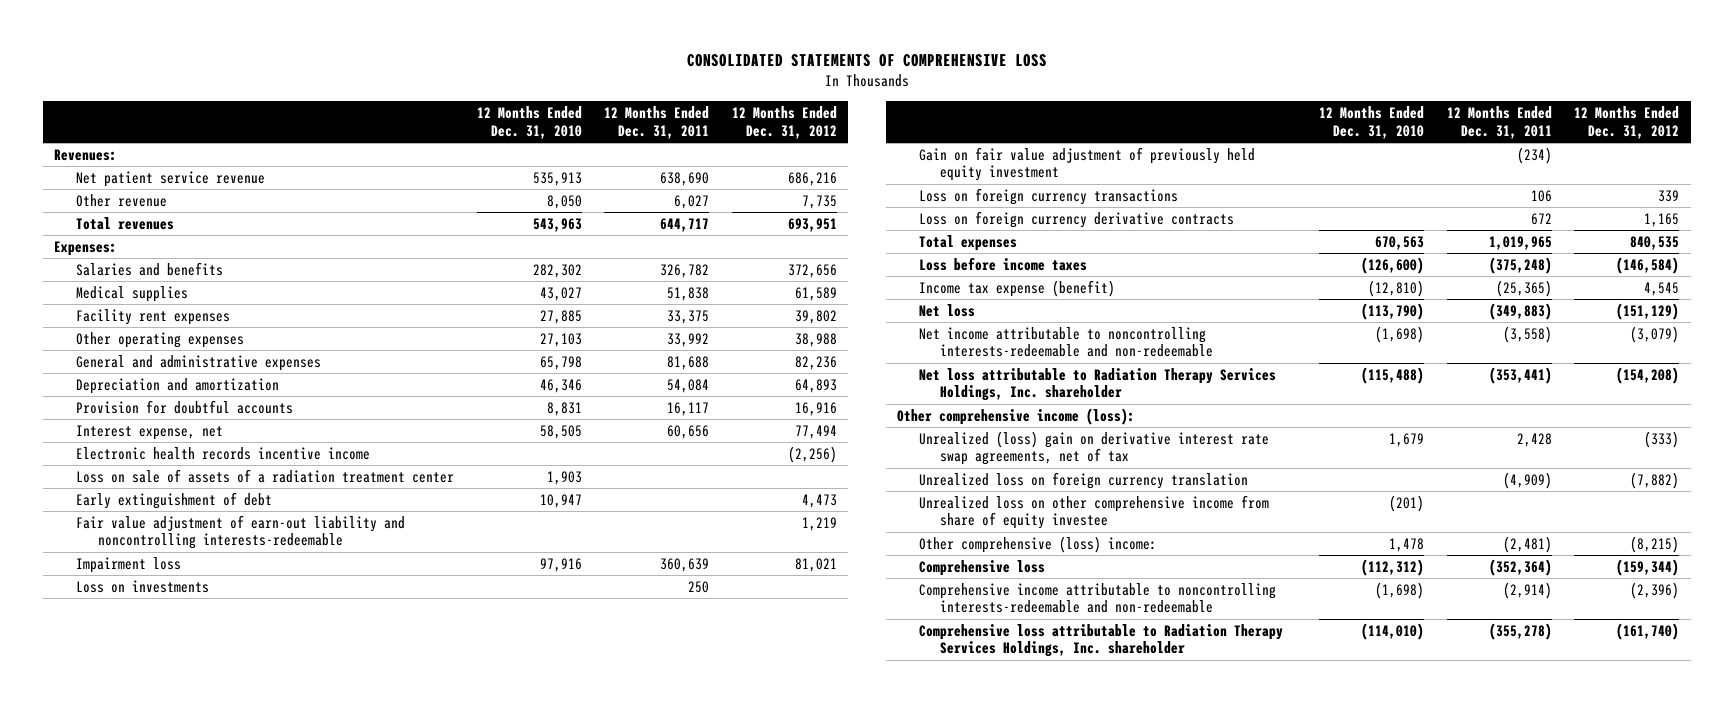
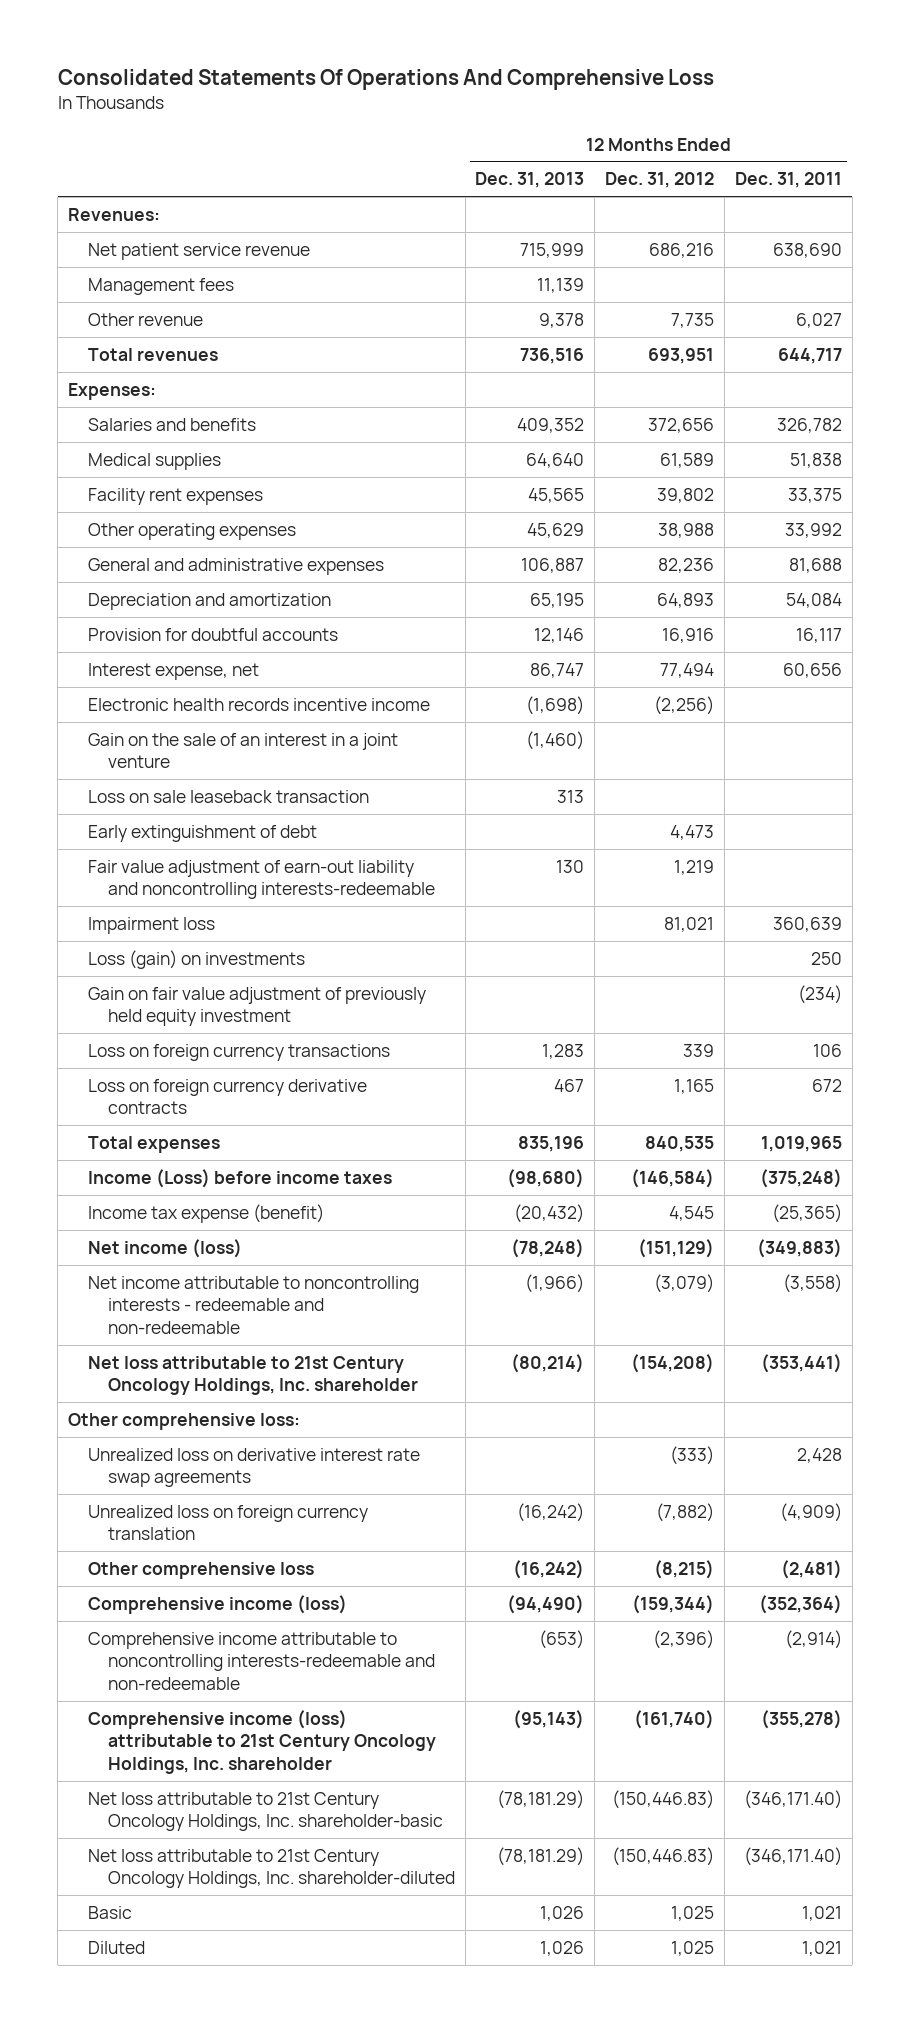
[686,54,1047,68] CONSOLIDATED STATEMENTS OF COMPREHENSIVE LOSS -> [57,69,714,91] Consolidated Statements Of Operations And Comprehensive Loss
[476,106,582,139] 12 Months Ended Dec. 31, 2010 -> none
none -> [475,172,585,189] Dec. 31, 2013
none -> [87,277,234,295] Management fees
[76,468,455,483] Loss on sale of assets of a radiation treatment center -> none
none -> [87,732,398,769] Gain on the sale of an interest in a joint venture
none -> [87,789,369,803] Loss on sale leaseback transaction
[76,579,210,593] Loss on investments -> [87,949,305,969] Loss (gain) on investments
[918,256,1087,271] Loss before income taxes -> [87,1168,392,1188] Income (Loss) before income taxes
[918,303,975,317] Net loss -> [87,1238,242,1258] Net income (loss)
[918,326,1214,358] Net income attributable to noncontrolling interests-redeemable and non-redeemable -> [87,1275,419,1335] Net income attributable to noncontrolling interests - redeemable and non-redeemable
[918,367,1276,402] Net loss attributable to Radiation Therapy Services Holdings, Inc. shareholder -> [87,1355,418,1396] Net loss attributable to 21st Century Oncology Holdings, Inc. shareholder
[896,407,1135,425] Other comprehensive income (loss): -> [68,1412,301,1430] Other comprehensive loss:
[918,430,1269,466] Unrealized (loss) gain on derivative interest rate swap agreements, net of tax -> [87,1447,420,1488] Unrealized loss on derivative interest rate swap agreements
[918,494,1269,530] Unrealized loss on other comprehensive income from share of equity investee -> none
[918,535,1157,553] Other comprehensive (loss) income: -> [87,1561,314,1579] Other comprehensive loss
[918,559,1045,576] Comprehensive loss -> [87,1594,347,1614] Comprehensive income (loss)
[918,623,1283,658] Comprehensive loss attributable to Radiation Therapy Services Holdings, Inc. shareholder -> [87,1709,436,1775] Comprehensive income (loss) attributable to 21st Century Oncology Holdings, Inc. shareholder
none -> [87,1791,443,1832] Net loss attributable to 21st Century Oncology Holdings, Inc. shareholder-basic
none -> [87,1848,455,1889] Net loss attributable to 21st Century Oncology Holdings, Inc. shareholder-diluted
none -> [87,1905,132,1919] Basic
none -> [87,1940,145,1954] Diluted

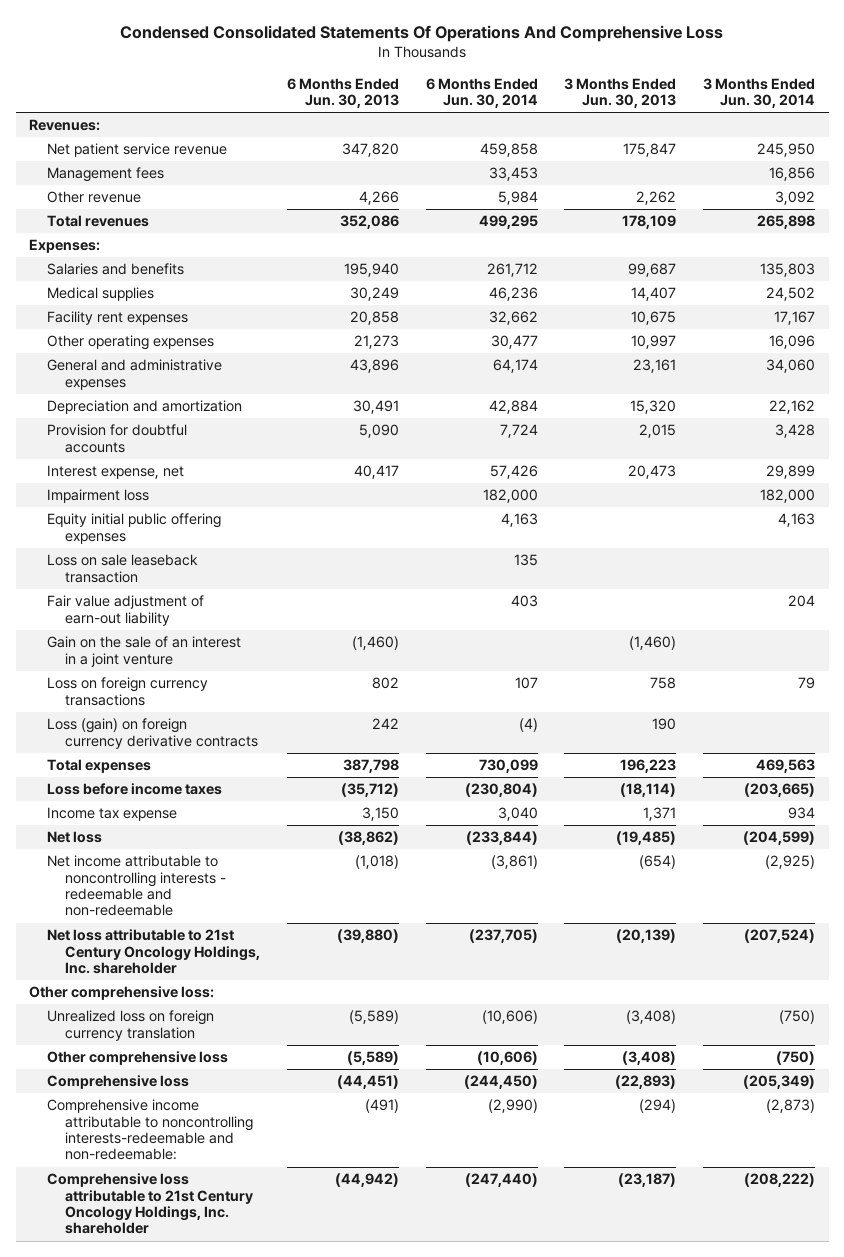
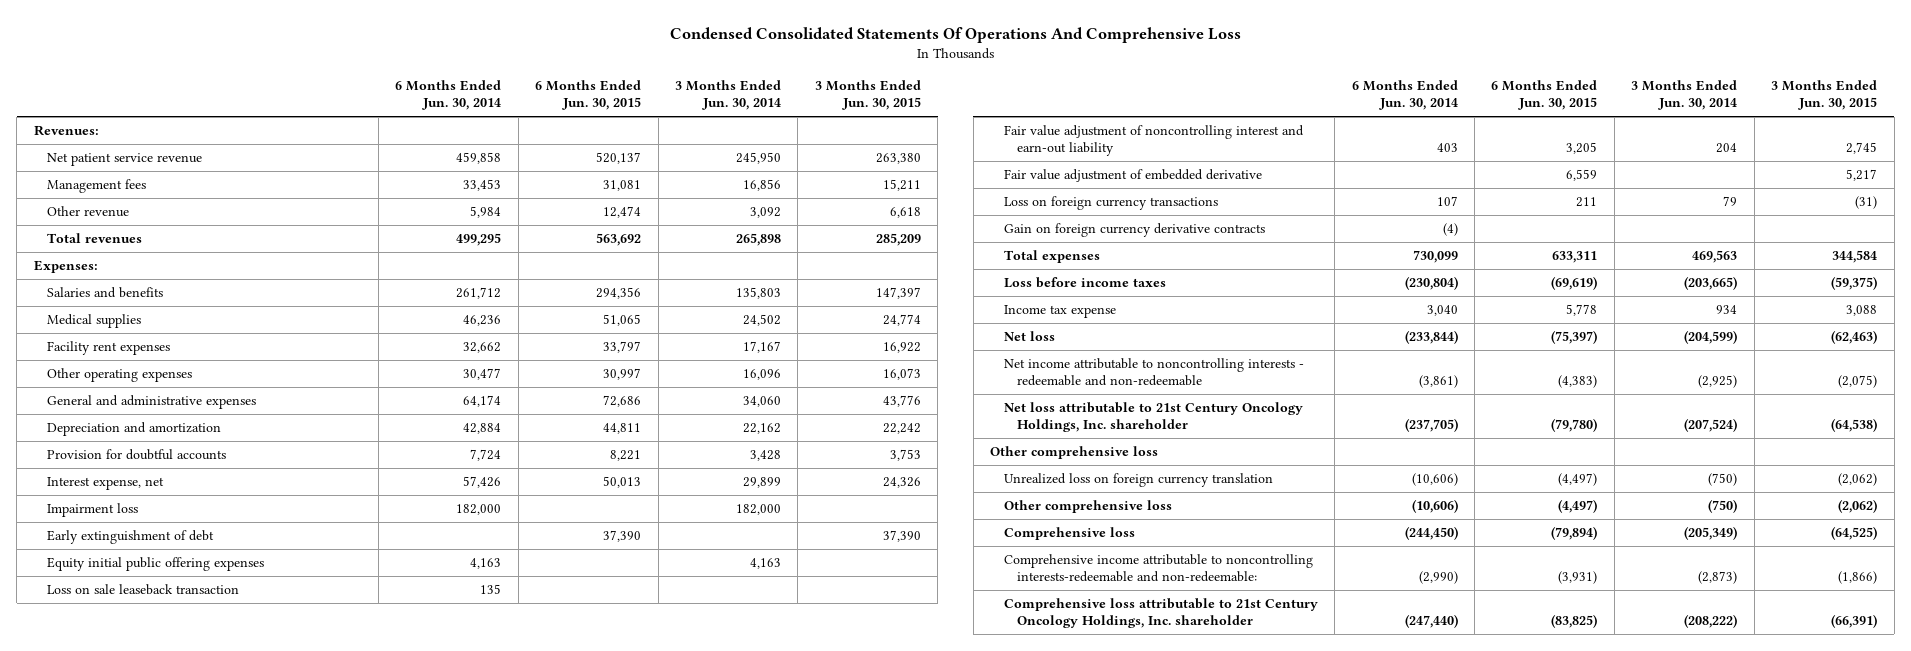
[286,77,399,109] 6 Months Ended Jun. 30, 2013 -> none
[564,77,677,109] 3 Months Ended Jun. 30, 2013 -> none
none -> [535,80,642,111] 6 Months Ended Jun. 30, 2015
none -> [814,80,921,111] 3 Months Ended Jun. 30, 2015
none -> [47,530,215,545] Early extinguishment of debt
[47,636,242,667] Gain on the sale of an interest in a joint venture -> none
[47,595,205,626] Fair value adjustment of earn-out liability -> [1003,125,1304,156] Fair value adjustment of noncontrolling interest and earn-out liability
none -> [1003,169,1262,183] Fair value adjustment of embedded derivative
[47,718,258,749] Loss (gain) on foreign currency derivative contracts -> [1003,223,1265,238] Gain on foreign currency derivative contracts
[29,986,215,1001] Other comprehensive loss: -> [990,446,1159,460] Other comprehensive loss

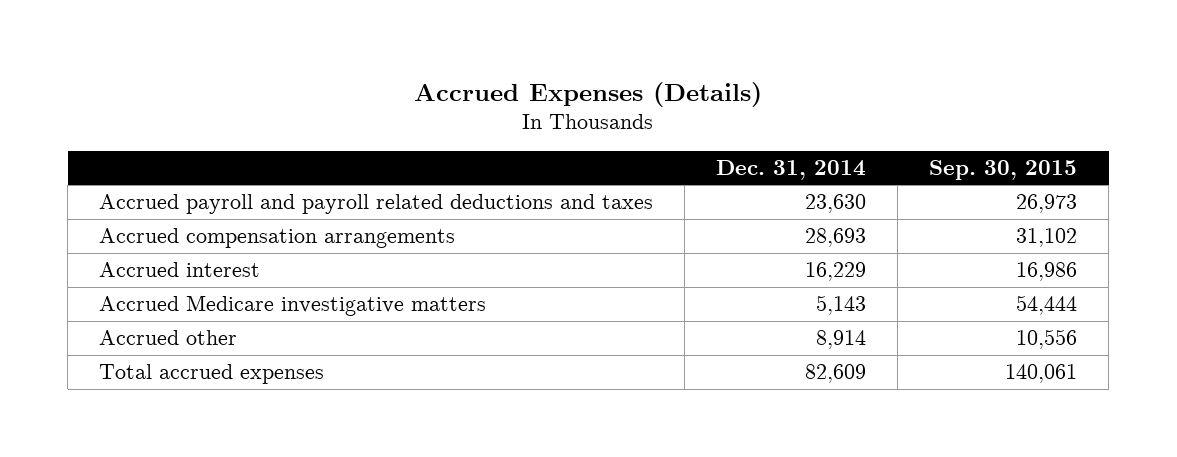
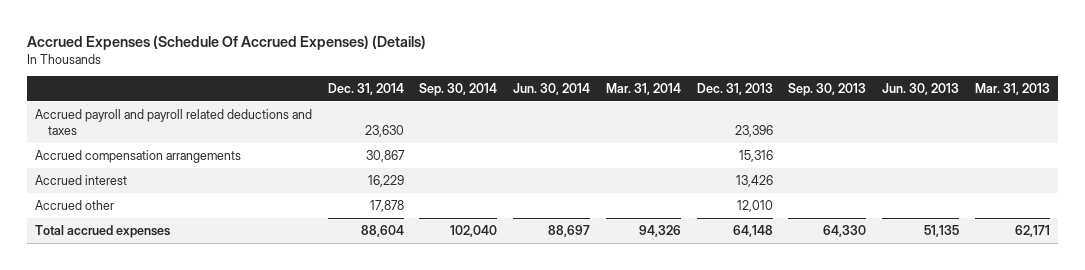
[414,81,763,107] Accrued Expenses (Details) -> [26,34,426,50] Accrued Expenses (Schedule Of Accrued Expenses) (Details)
[929,159,1078,180] Sep. 30, 2015 -> none
none -> [419,83,498,97] Sep. 30, 2014
none -> [513,83,591,96] Jun. 30, 2014
none -> [605,83,681,96] Mar. 31, 2014
none -> [696,83,773,96] Dec. 31, 2013
none -> [788,83,867,97] Sep. 30, 2013
none -> [882,83,960,96] Jun. 30, 2013
none -> [974,83,1050,96] Mar. 31, 2013
[805,228,867,248] 28,693 -> [365,149,405,162] 30,867
[99,295,487,317] Accrued Medicare investigative matters -> none
[816,330,867,350] 8,914 -> [369,199,404,212] 17,878
[805,364,867,384] 82,609 -> [360,224,404,237] 88,604

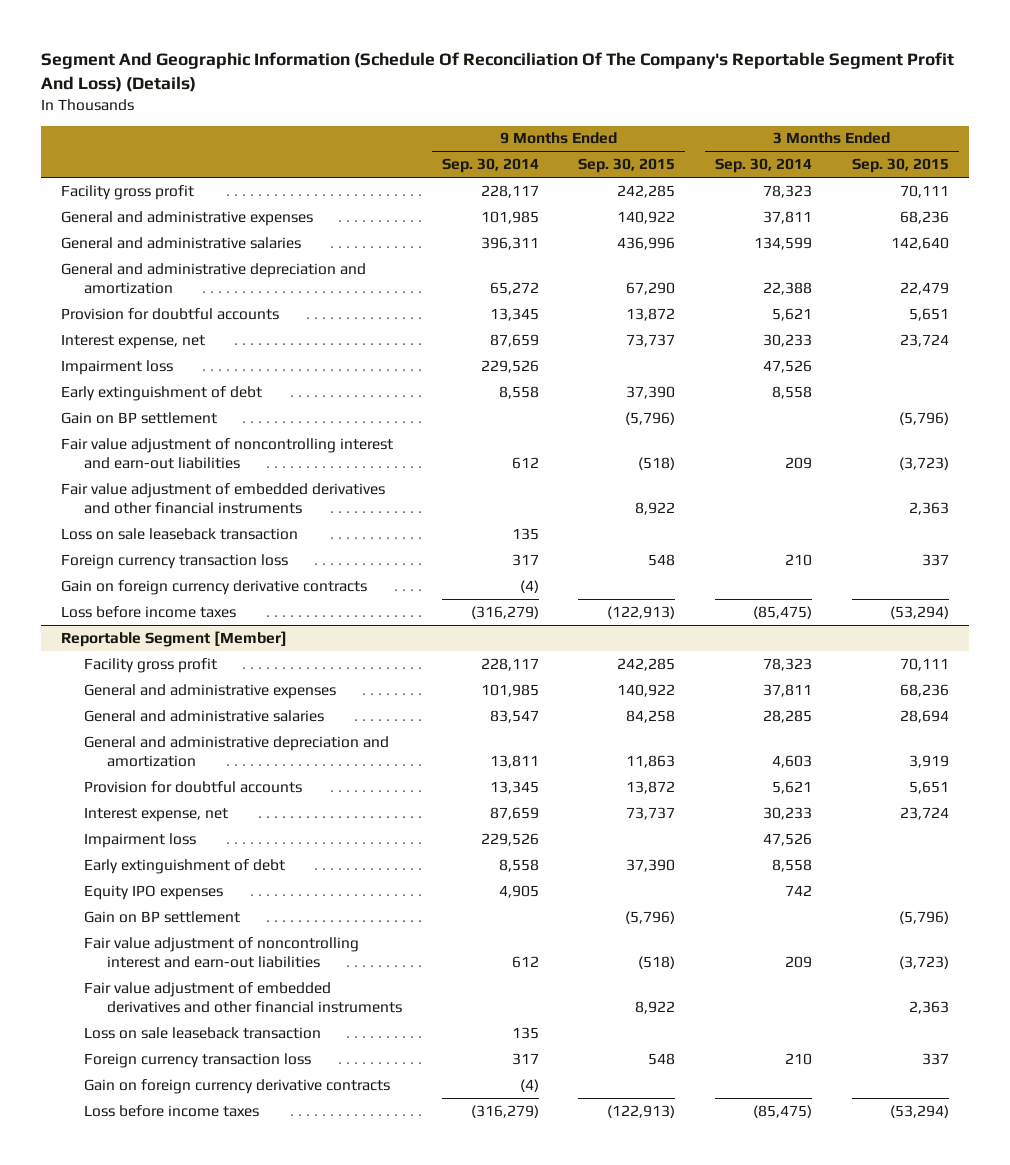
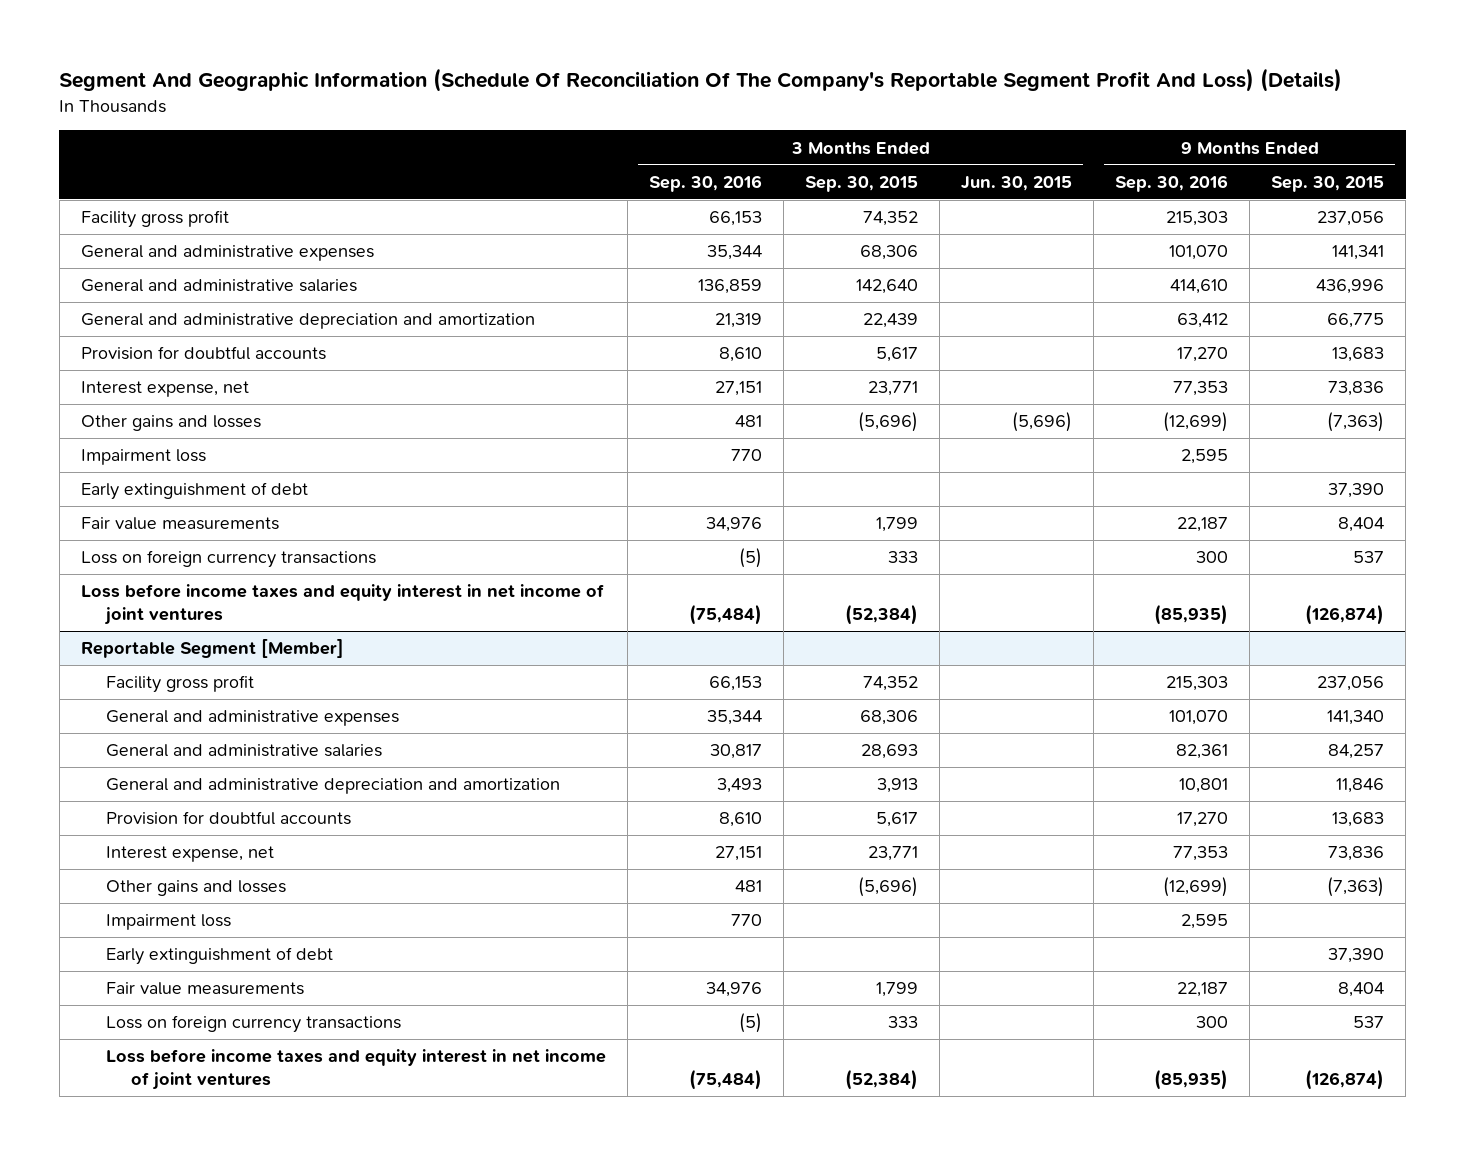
[441,158,539,174] Sep. 30, 2014 -> none
[715,158,813,174] Sep. 30, 2014 -> none
none -> [649,174,763,192] Sep. 30, 2016
none -> [961,175,1073,191] Jun. 30, 2015
none -> [1115,174,1229,192] Sep. 30, 2016
[617,184,676,198] 242,285 -> [1317,211,1385,227] 237,056
[899,184,949,198] 70,111 -> [863,211,919,227] 74,352
[617,210,676,224] 140,922 -> [1332,245,1385,261] 141,341
[899,210,949,224] 68,236 -> [860,245,919,261] 68,306
[626,282,676,296] 67,290 -> [1327,313,1385,329] 66,775
[899,282,949,296] 22,479 -> [863,313,919,329] 22,439
[626,307,676,321] 13,872 -> [1332,347,1385,363] 13,683
[908,307,949,321] 5,651 -> [876,347,919,363] 5,617
[626,333,676,347] 73,737 -> [1328,381,1385,397] 73,836
[899,333,949,347] 23,724 -> [868,381,919,397] 23,771
none -> [80,415,261,432] Other gains and losses
[61,411,218,424] Gain on BP settlement -> none
[61,437,394,470] Fair value adjustment of noncontrolling interest and earn-out liabilities -> none
[61,482,386,515] Fair value adjustment of embedded derivatives and other financial instruments -> none
[61,527,299,540] Loss on sale leaseback transaction -> none
[61,579,368,595] Gain on foreign currency derivative contracts -> none
[61,605,237,618] Loss before income taxes -> none
none -> [80,517,279,531] Fair value measurements
[61,553,289,569] Foreign currency transaction loss -> [80,550,376,569] Loss on foreign currency transactions
[648,553,676,566] 548 -> [1353,551,1385,564] 537
[921,553,949,566] 337 -> [888,551,919,564] 333
none -> [80,584,604,625] Loss before income taxes and equity interest in net income of joint ventures
[617,657,676,671] 242,285 -> [1317,676,1385,692] 237,056
[899,657,949,671] 70,111 -> [863,676,919,692] 74,352
[617,683,676,697] 140,922 -> [1327,710,1385,726] 141,340
[899,683,949,697] 68,236 -> [860,710,919,726] 68,306
[626,709,676,723] 84,258 -> [1328,744,1385,760] 84,257
[899,709,949,723] 28,694 -> [861,744,919,760] 28,693
[626,755,676,769] 11,863 -> [1336,778,1385,794] 11,846
[908,755,949,769] 3,919 -> [877,778,919,794] 3,913
[626,780,676,794] 13,872 -> [1332,812,1385,828] 13,683
[908,780,949,794] 5,651 -> [876,812,919,828] 5,617
[626,806,676,820] 73,737 -> [1328,846,1385,862] 73,836
[899,806,949,820] 23,724 -> [868,846,919,862] 23,771
none -> [105,880,286,897] Other gains and losses
[84,884,224,900] Equity IPO expenses -> none
[84,910,241,923] Gain on BP settlement -> none
[84,936,360,969] Fair value adjustment of noncontrolling interest and earn-out liabilities -> none
[84,981,403,1014] Fair value adjustment of embedded derivatives and other financial instruments -> none
[84,1026,322,1039] Loss on sale leaseback transaction -> none
[84,1078,391,1094] Gain on foreign currency derivative contracts -> none
[84,1104,260,1117] Loss before income taxes -> none
none -> [105,982,304,996] Fair value measurements
[84,1052,312,1068] Foreign currency transaction loss -> [105,1015,401,1034] Loss on foreign currency transactions
[648,1052,676,1065] 548 -> [1353,1016,1385,1029] 537
[921,1052,949,1065] 337 -> [888,1016,919,1029] 333
none -> [105,1049,606,1090] Loss before income taxes and equity interest in net income of joint ventures

